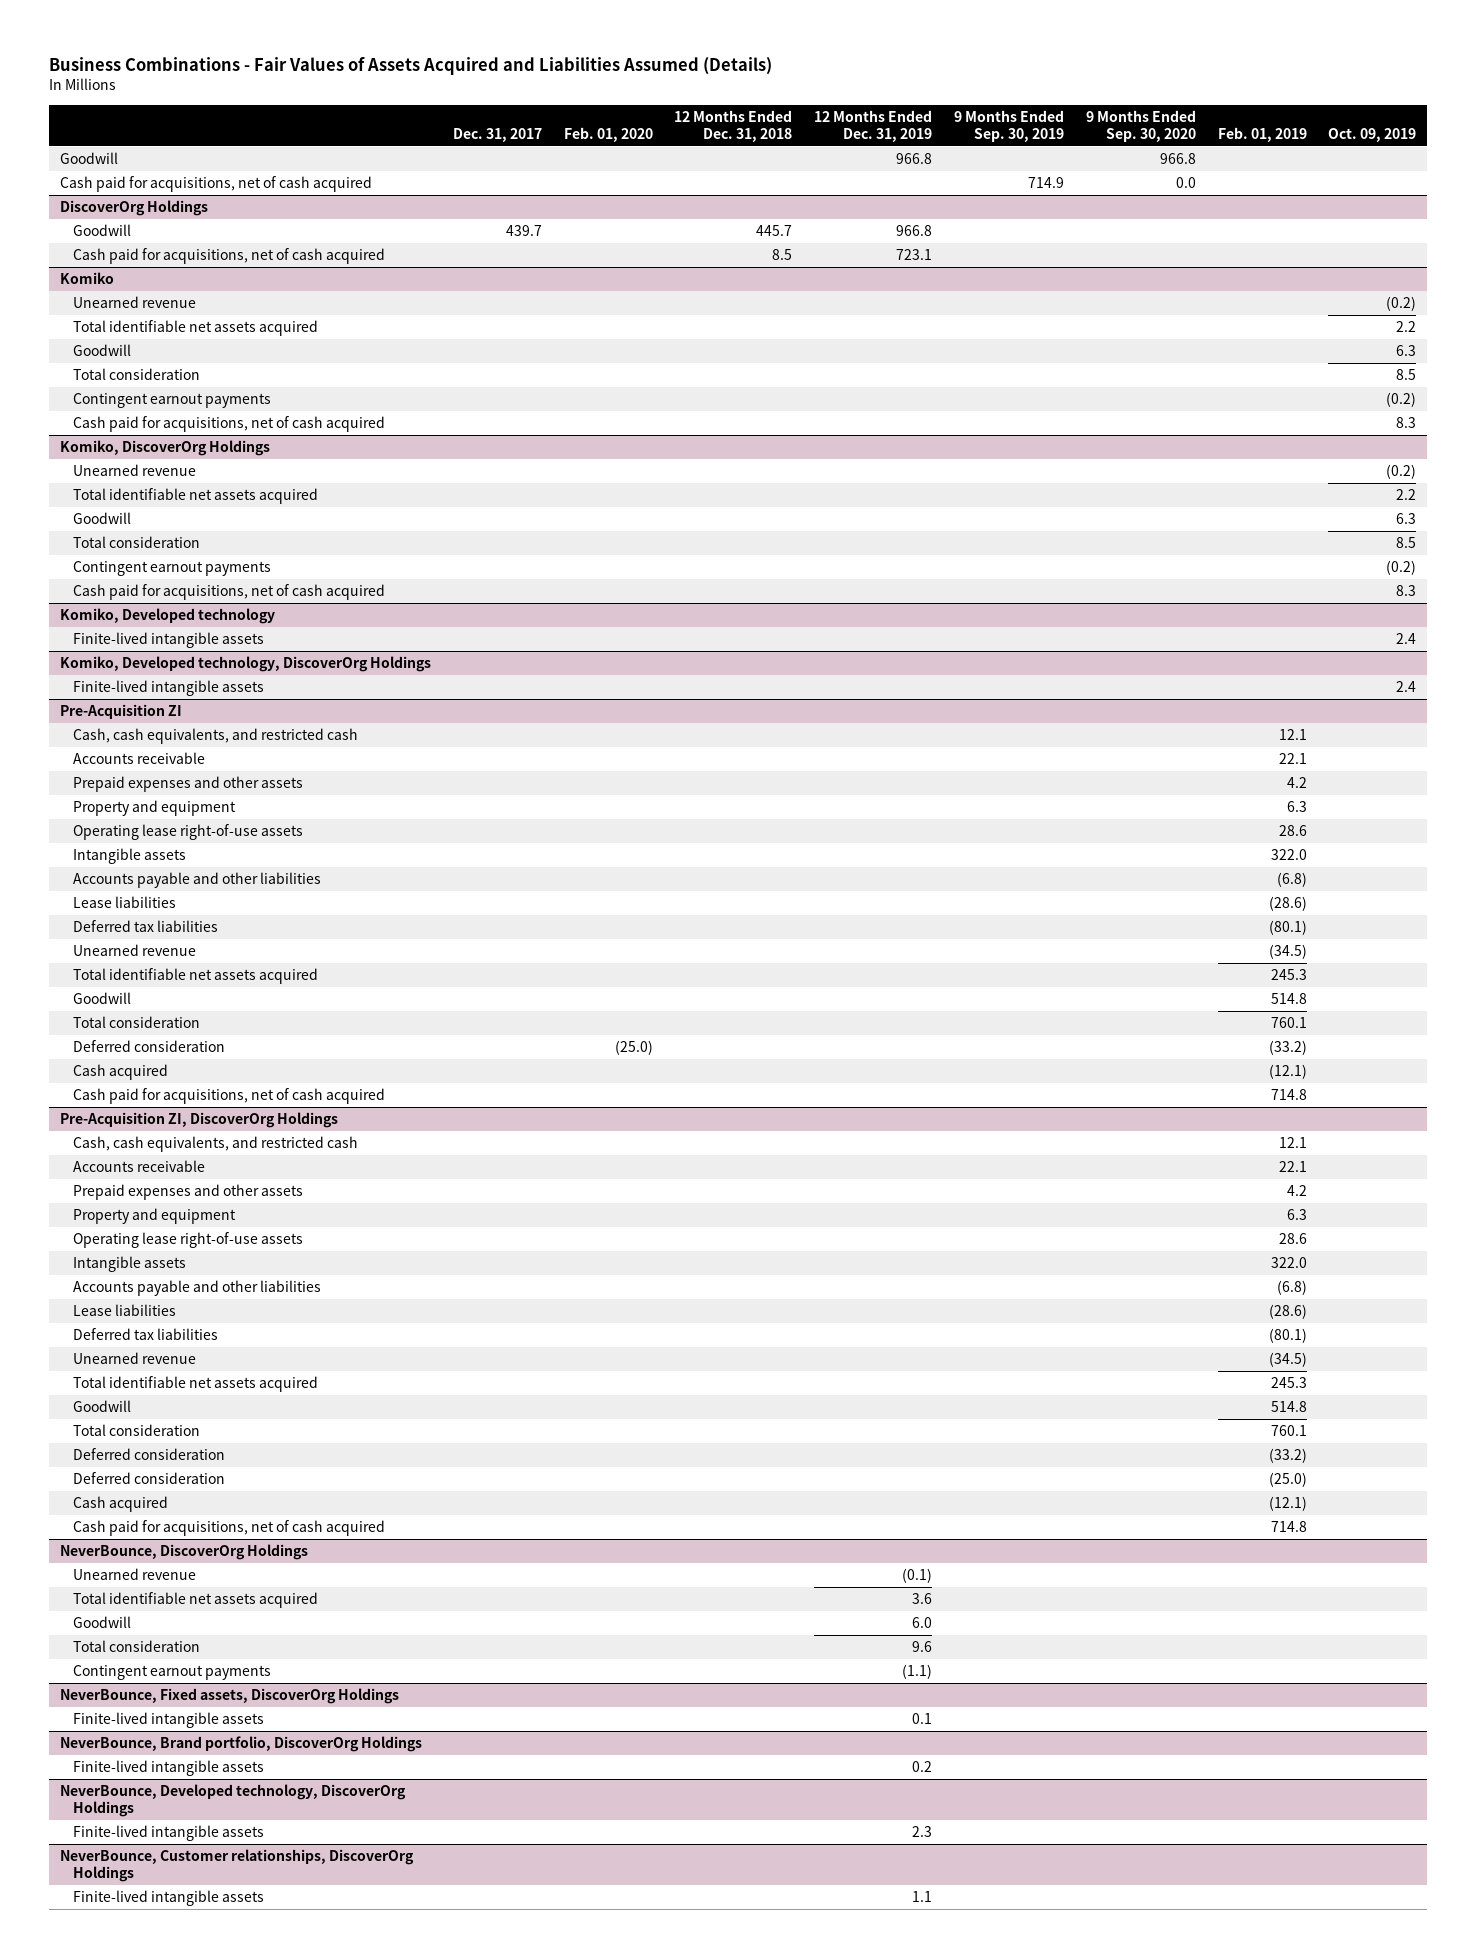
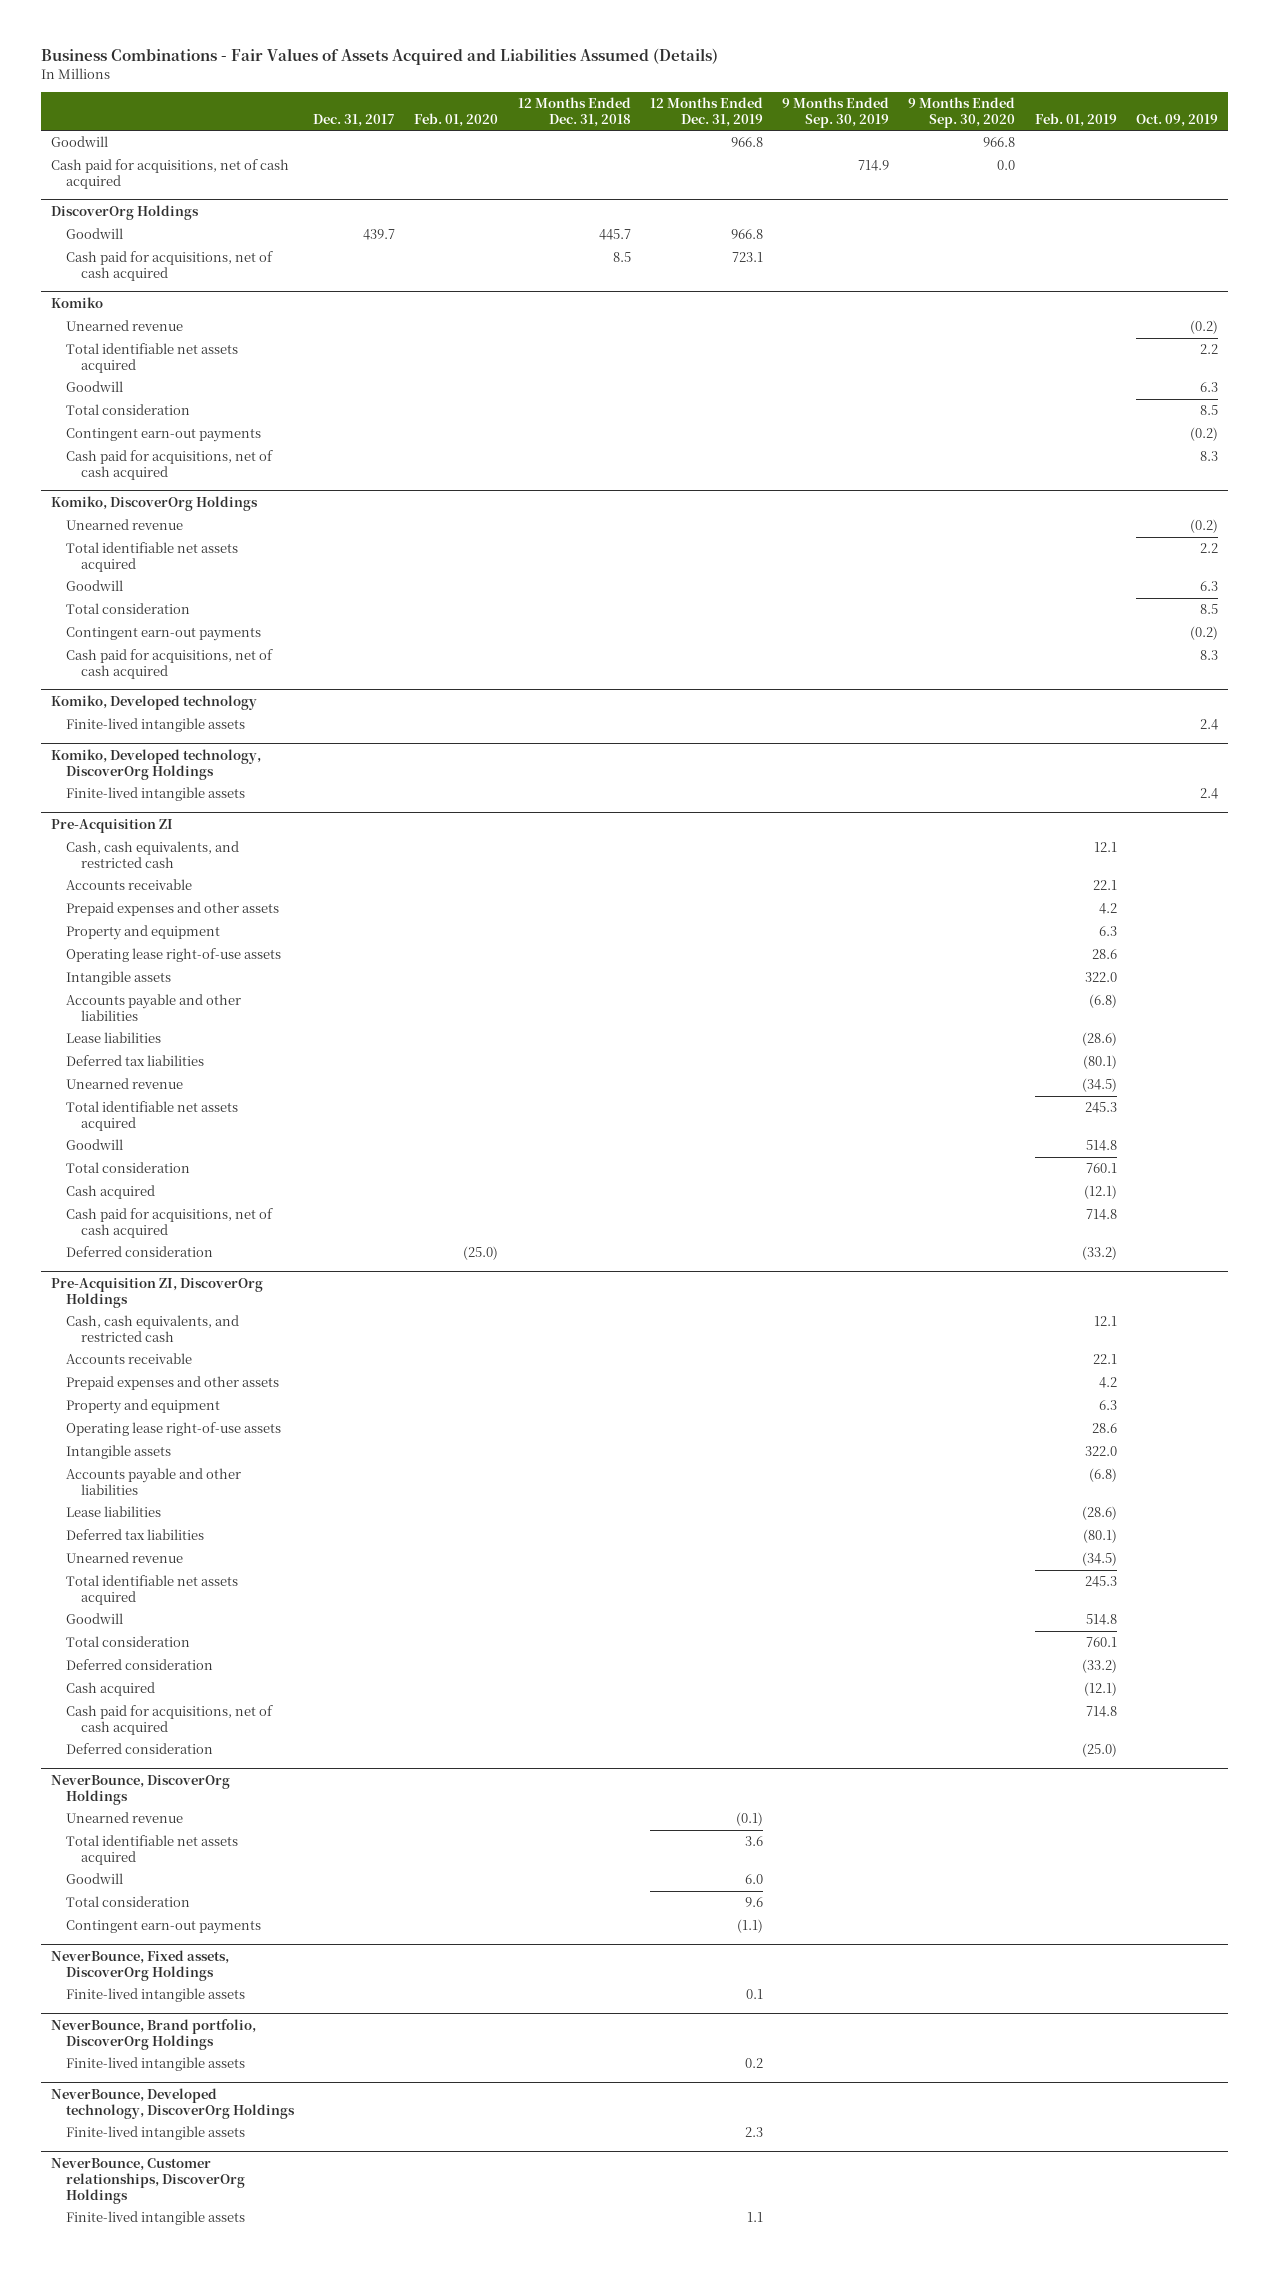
[73,393,272,409] Contingent earnout payments -> [65,428,261,443] Contingent earn-out payments
[73,561,272,577] Contingent earnout payments -> [65,627,261,642] Contingent earn-out payments
[73,1040,226,1053] Deferred consideration -> [65,1246,213,1258] Deferred consideration
[73,1472,226,1485] Deferred consideration -> [65,1743,213,1755] Deferred consideration
[73,1665,272,1681] Contingent earnout payments -> [65,1920,261,1935] Contingent earn-out payments

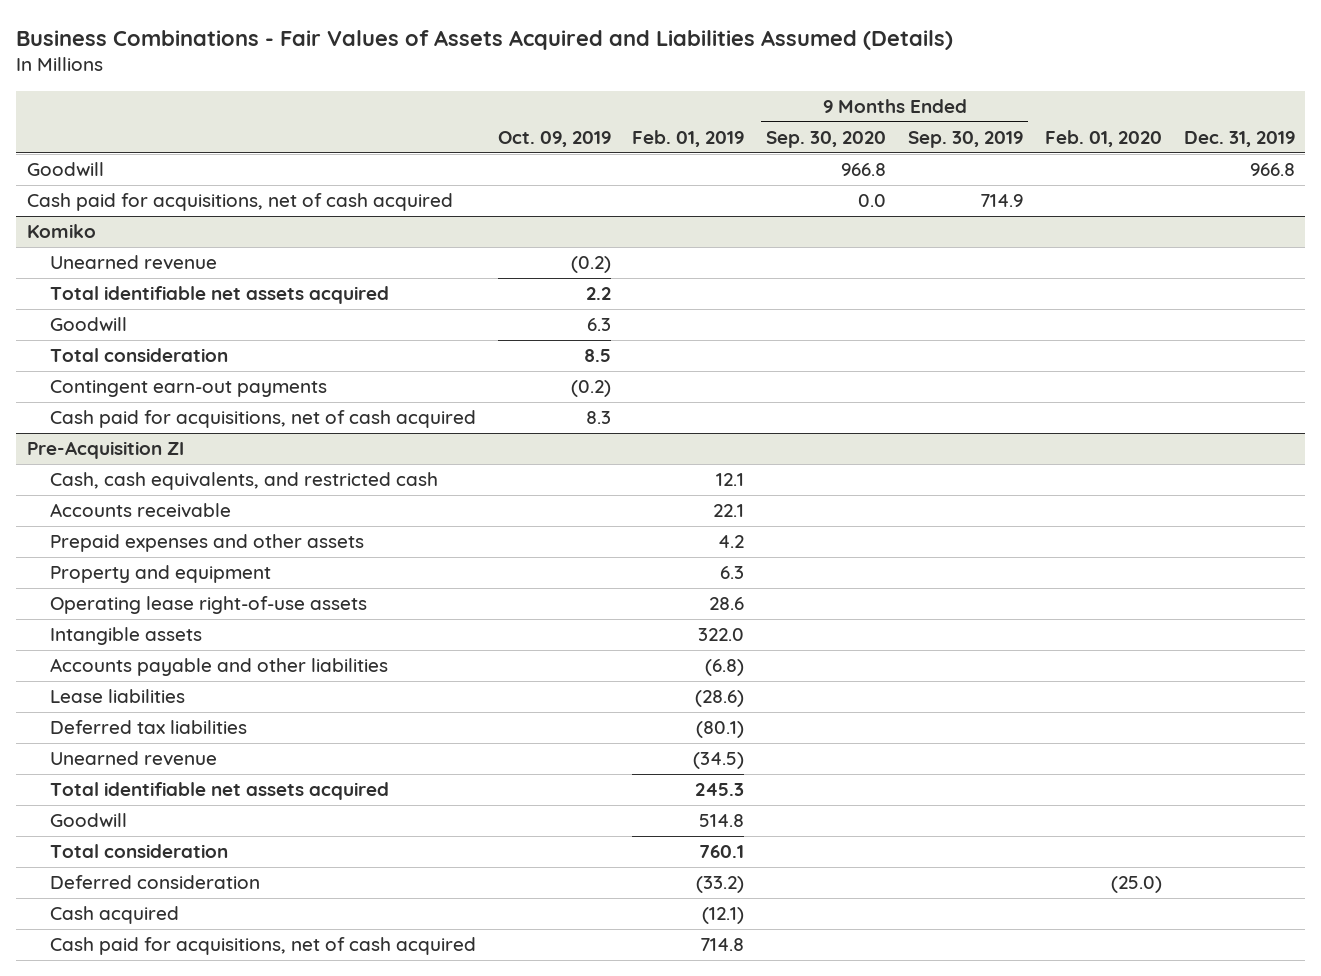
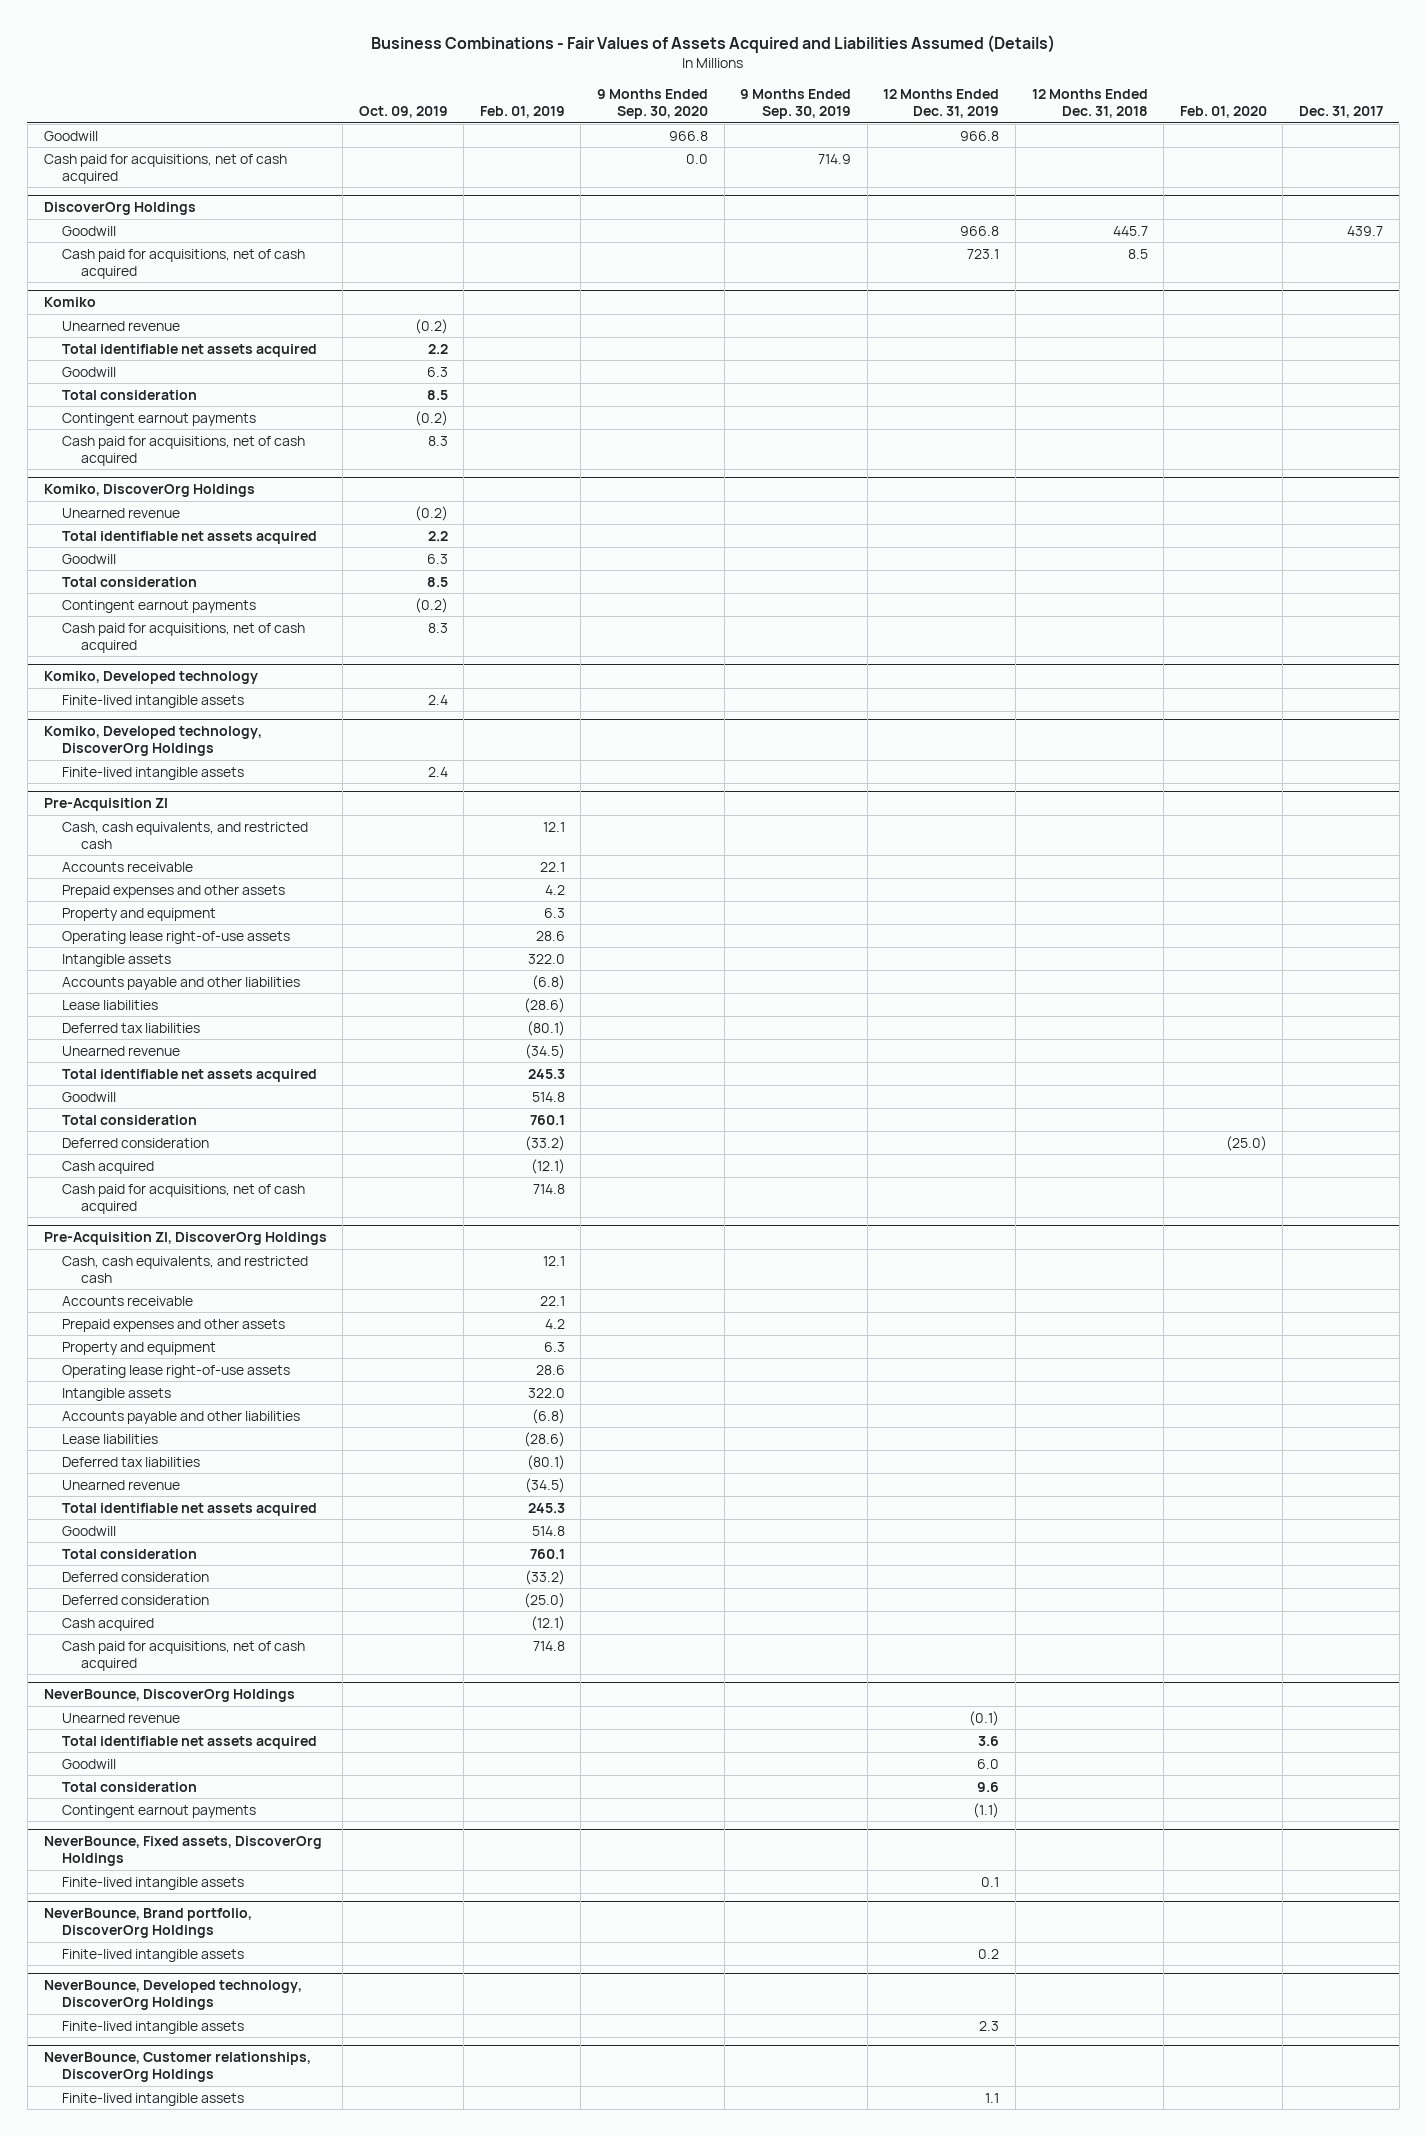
[1183,131,1295,148] Dec. 31, 2019 -> none
none -> [883,89,1000,119] 12 Months Ended Dec. 31, 2019
none -> [1031,89,1148,119] 12 Months Ended Dec. 31, 2018
none -> [1298,106,1383,119] Dec. 31, 2017
none -> [43,202,196,216] DiscoverOrg Holdings
none -> [62,225,117,236] Goodwill
none -> [62,248,306,279] Cash paid for acquisitions, net of cash acquired
[49,380,327,398] Contingent earn-out payments -> [62,412,257,426] Contingent earnout payments
none -> [43,484,255,498] Komiko, DiscoverOrg Holdings
none -> [62,507,181,518] Unearned revenue
none -> [62,530,318,544] Total identifiable net assets acquired
none -> [62,553,117,564] Goodwill
none -> [62,576,198,587] Total consideration
none -> [62,599,257,613] Contingent earnout payments
none -> [62,622,306,653] Cash paid for acquisitions, net of cash acquired
none -> [43,671,258,685] Komiko, Developed technology
none -> [62,694,245,708] Finite-lived intangible assets
none -> [43,726,262,757] Komiko, Developed technology, DiscoverOrg Holdings
none -> [62,766,245,780] Finite-lived intangible assets
none -> [43,1232,327,1246] Pre-Acquisition ZI, DiscoverOrg Holdings
none -> [62,1255,309,1283] Cash, cash equivalents, and restricted cash
none -> [62,1295,194,1306] Accounts receivable
none -> [62,1318,286,1332] Prepaid expenses and other assets
none -> [62,1341,217,1355] Property and equipment
none -> [62,1364,291,1378] Operating lease right-of-use assets
none -> [62,1387,172,1401] Intangible assets
none -> [62,1410,301,1424] Accounts payable and other liabilities
none -> [62,1433,159,1444] Lease liabilities
none -> [62,1456,201,1467] Deferred tax liabilities
none -> [62,1479,181,1490] Unearned revenue
none -> [62,1502,318,1516] Total identifiable net assets acquired
none -> [62,1525,117,1536] Goodwill
none -> [62,1548,198,1559] Total consideration
none -> [62,1571,210,1582] Deferred consideration
none -> [62,1594,210,1605] Deferred consideration
none -> [62,1617,155,1631] Cash acquired
none -> [62,1640,306,1671] Cash paid for acquisitions, net of cash acquired
none -> [43,1689,295,1703] NeverBounce, DiscoverOrg Holdings
none -> [62,1712,181,1723] Unearned revenue
none -> [62,1735,318,1749] Total identifiable net assets acquired
none -> [62,1758,117,1769] Goodwill
none -> [62,1781,198,1792] Total consideration
none -> [62,1804,257,1818] Contingent earnout payments
none -> [43,1836,322,1867] NeverBounce, Fixed assets, DiscoverOrg Holdings
none -> [62,1876,245,1890] Finite-lived intangible assets
none -> [43,1908,252,1939] NeverBounce, Brand portfolio, DiscoverOrg Holdings
none -> [62,1948,245,1962] Finite-lived intangible assets
none -> [43,1980,302,2011] NeverBounce, Developed technology, DiscoverOrg Holdings
none -> [62,2020,245,2034] Finite-lived intangible assets
none -> [43,2052,311,2083] NeverBounce, Customer relationships, DiscoverOrg Holdings
none -> [62,2092,245,2106] Finite-lived intangible assets

